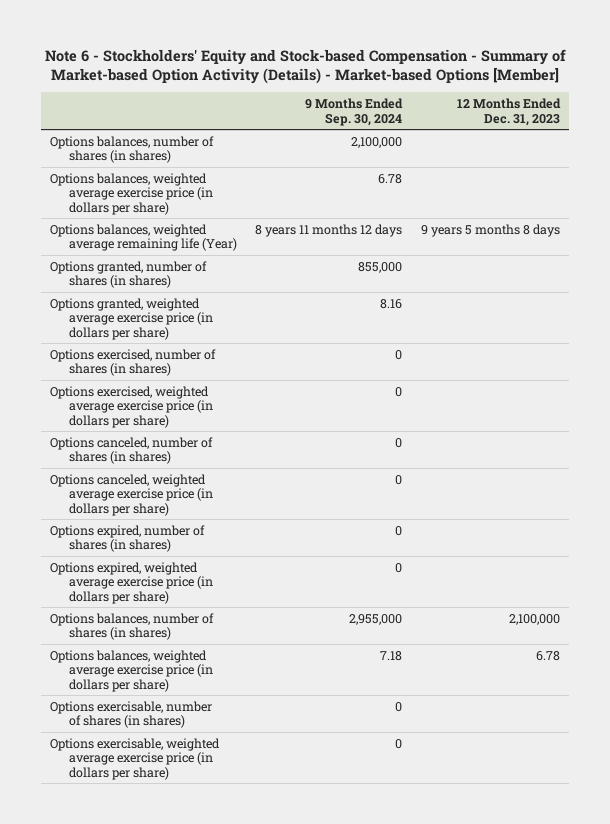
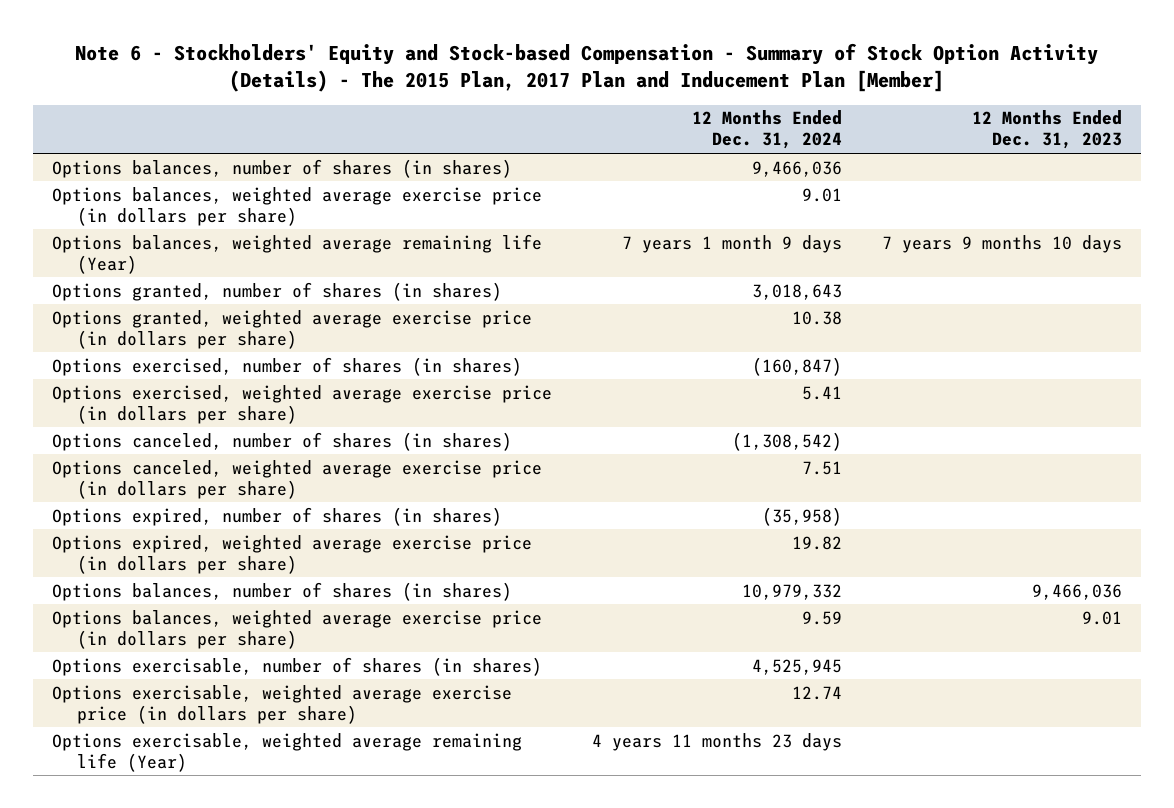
[45,48,567,85] Note 6 - Stockholders' Equity and Stock-based Compensation - Summary of Market-based Option Activity (Details) - Market-based Options [Member] -> [74,42,1098,93] Note 6 - Stockholders' Equity and Stock-based Compensation - Summary of Stock Option Activity (Details) - The 2015 Plan, 2017 Plan and Inducement Plan [Member]
[305,98,404,126] 9 Months Ended Sep. 30, 2024 -> none
none -> [691,110,842,150] 12 Months Ended Dec. 31, 2024
[420,223,560,237] 9 years 5 months 8 days -> [881,234,1122,253] 7 years 9 months 10 days
[508,613,560,625] 2,100,000 -> [1031,583,1122,600] 9,466,036
[535,650,560,661] 6.78 -> [1081,610,1122,625] 9.01
none -> [52,732,523,772] Options exercisable, weighted average remaining life (Year)

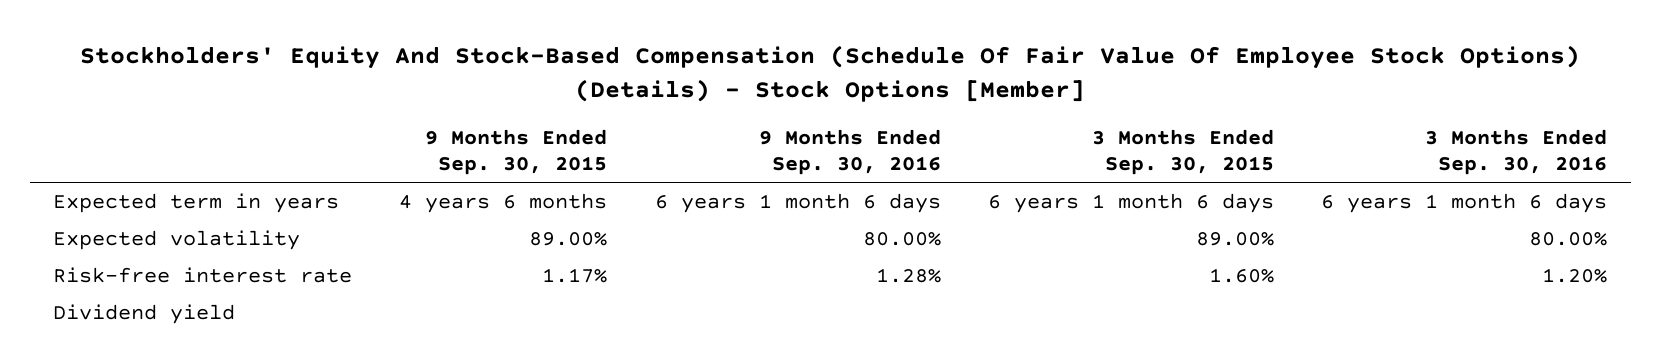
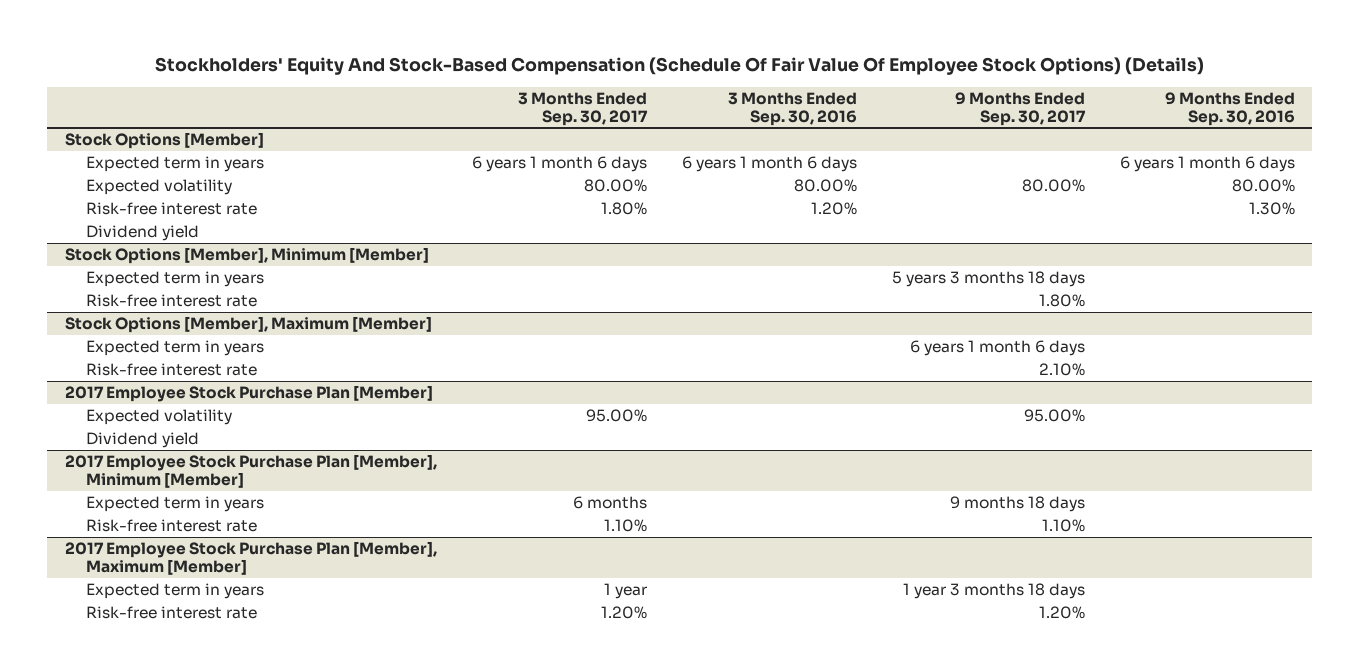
[80,45,1581,103] Stockholders' Equity And Stock-Based Compensation (Schedule Of Fair Value Of Employee Stock Options) (Details) - Stock Options [Member] -> [154,57,1204,76] Stockholders' Equity And Stock-Based Compensation (Schedule Of Fair Value Of Employee Stock Options) (Details)
[425,128,608,176] 9 Months Ended Sep. 30, 2015 -> none
[1091,128,1274,176] 3 Months Ended Sep. 30, 2015 -> none
none -> [517,91,648,126] 3 Months Ended Sep. 30, 2017
none -> [954,91,1086,126] 9 Months Ended Sep. 30, 2017
none -> [64,132,264,150] Stock Options [Member]
[875,267,941,283] 1.28% -> [1248,202,1295,216] 1.30%
none -> [64,247,429,265] Stock Options [Member], Minimum [Member]
none -> [86,271,265,288] Expected term in years
none -> [86,294,258,308] Risk-free interest rate
none -> [64,316,432,334] Stock Options [Member], Maximum [Member]
none -> [86,340,265,357] Expected term in years
none -> [86,363,258,377] Risk-free interest rate
none -> [64,385,433,403] 2017 Employee Stock Purchase Plan [Member]
none -> [86,409,233,426] Expected volatility
none -> [86,432,200,449] Dividend yield
none -> [64,454,437,488] 2017 Employee Stock Purchase Plan [Member], Minimum [Member]
none -> [86,496,265,513] Expected term in years
none -> [86,519,258,533] Risk-free interest rate
none -> [64,541,437,575] 2017 Employee Stock Purchase Plan [Member], Maximum [Member]
none -> [86,583,265,600] Expected term in years
none -> [86,606,258,620] Risk-free interest rate

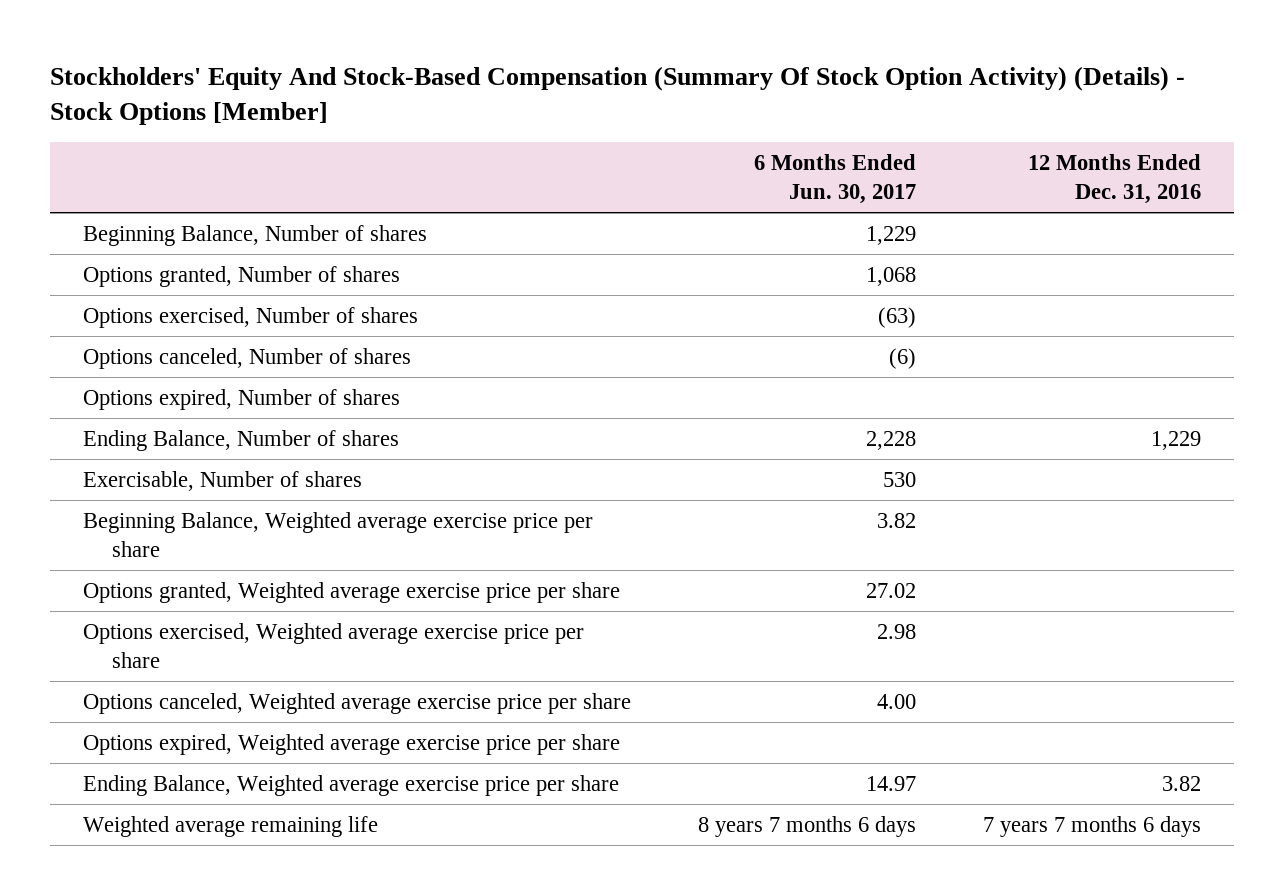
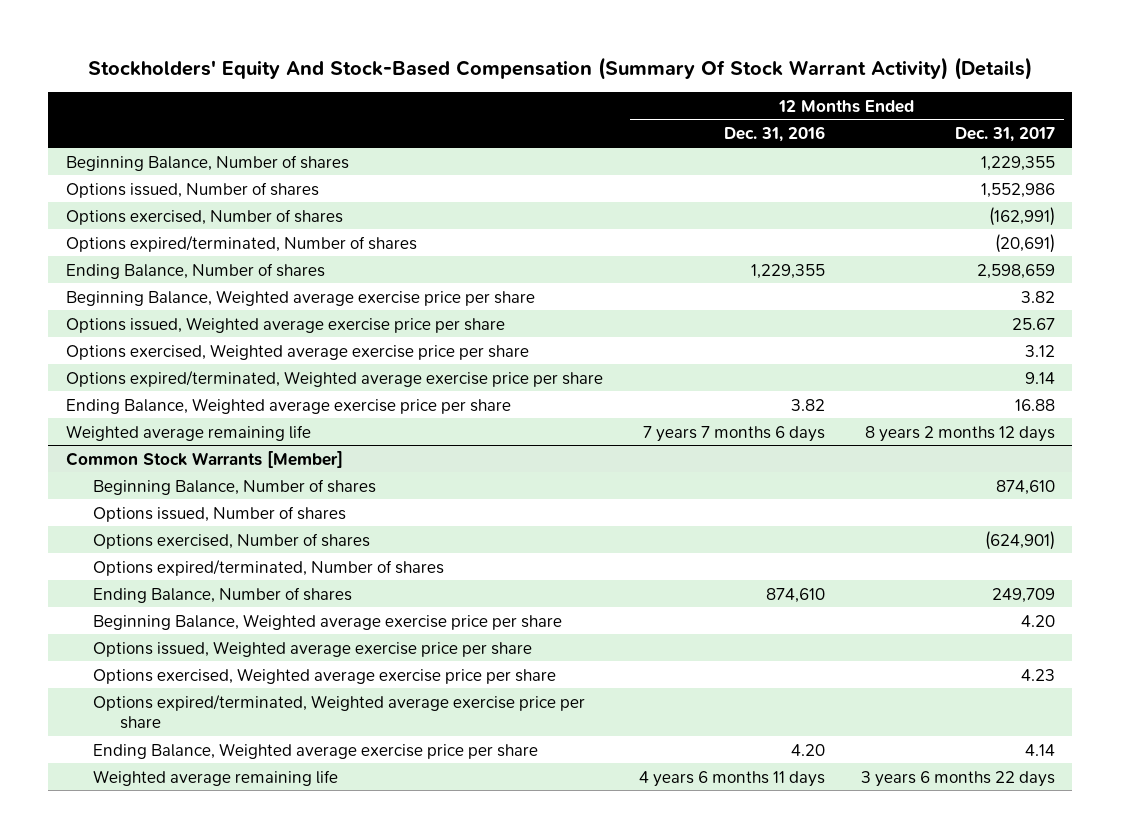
[49,65,1185,125] Stockholders' Equity And Stock-Based Compensation (Summary Of Stock Option Activity) (Details) - Stock Options [Member] -> [88,57,1033,81] Stockholders' Equity And Stock-Based Compensation (Summary Of Stock Warrant Activity) (Details)
[753,154,916,205] 6 Months Ended Jun. 30, 2017 -> none
none -> [954,127,1055,143] Dec. 31, 2017
[83,265,401,287] Options granted, Number of shares -> [66,181,320,198] Options issued, Number of shares
[83,347,412,369] Options canceled, Number of shares -> none
[83,470,363,491] Exercisable, Number of shares -> none
[83,388,401,410] Options expired, Number of shares -> [66,234,418,252] Options expired/terminated, Number of shares
[1150,430,1201,450] 1,229 -> [750,263,825,279] 1,229,355
[83,581,621,603] Options granted, Weighted average exercise price per share -> [66,316,506,333] Options issued, Weighted average exercise price per share
[83,692,632,714] Options canceled, Weighted average exercise price per share -> none
[83,733,621,755] Options expired, Weighted average exercise price per share -> [66,369,604,387] Options expired/terminated, Weighted average exercise price per share
none -> [66,450,344,468] Common Stock Warrants [Member]
none -> [93,478,377,495] Beginning Balance, Number of shares
none -> [93,505,347,522] Options issued, Number of shares
none -> [93,532,371,549] Options exercised, Number of shares
none -> [93,558,445,576] Options expired/terminated, Number of shares
none -> [93,586,353,603] Ending Balance, Number of shares
none -> [93,613,563,630] Beginning Balance, Weighted average exercise price per share
none -> [93,640,533,657] Options issued, Weighted average exercise price per share
none -> [93,667,557,684] Options exercised, Weighted average exercise price per share
none -> [93,693,586,729] Options expired/terminated, Weighted average exercise price per share
none -> [93,742,539,759] Ending Balance, Weighted average exercise price per share
none -> [93,769,339,786] Weighted average remaining life

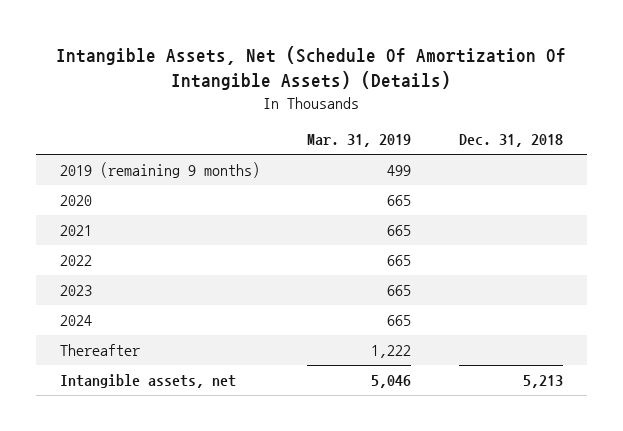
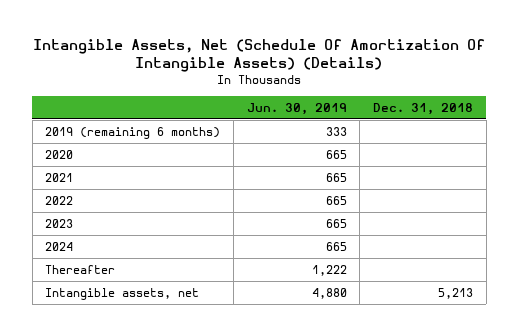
[307,134,412,148] Mar. 31, 2019 -> none
none -> [246,102,347,115] Jun. 30, 2019
[59,162,260,179] 2019 (remaining 9 months) -> [45,126,221,139] 2019 (remaining 6 months)

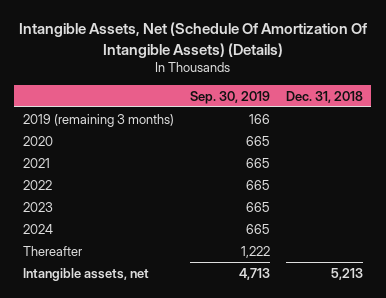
[246,102,347,115] Jun. 30, 2019 -> none
none -> [189,90,270,104] Sep. 30, 2019
[45,126,221,139] 2019 (remaining 6 months) -> [22,113,174,127] 2019 (remaining 3 months)

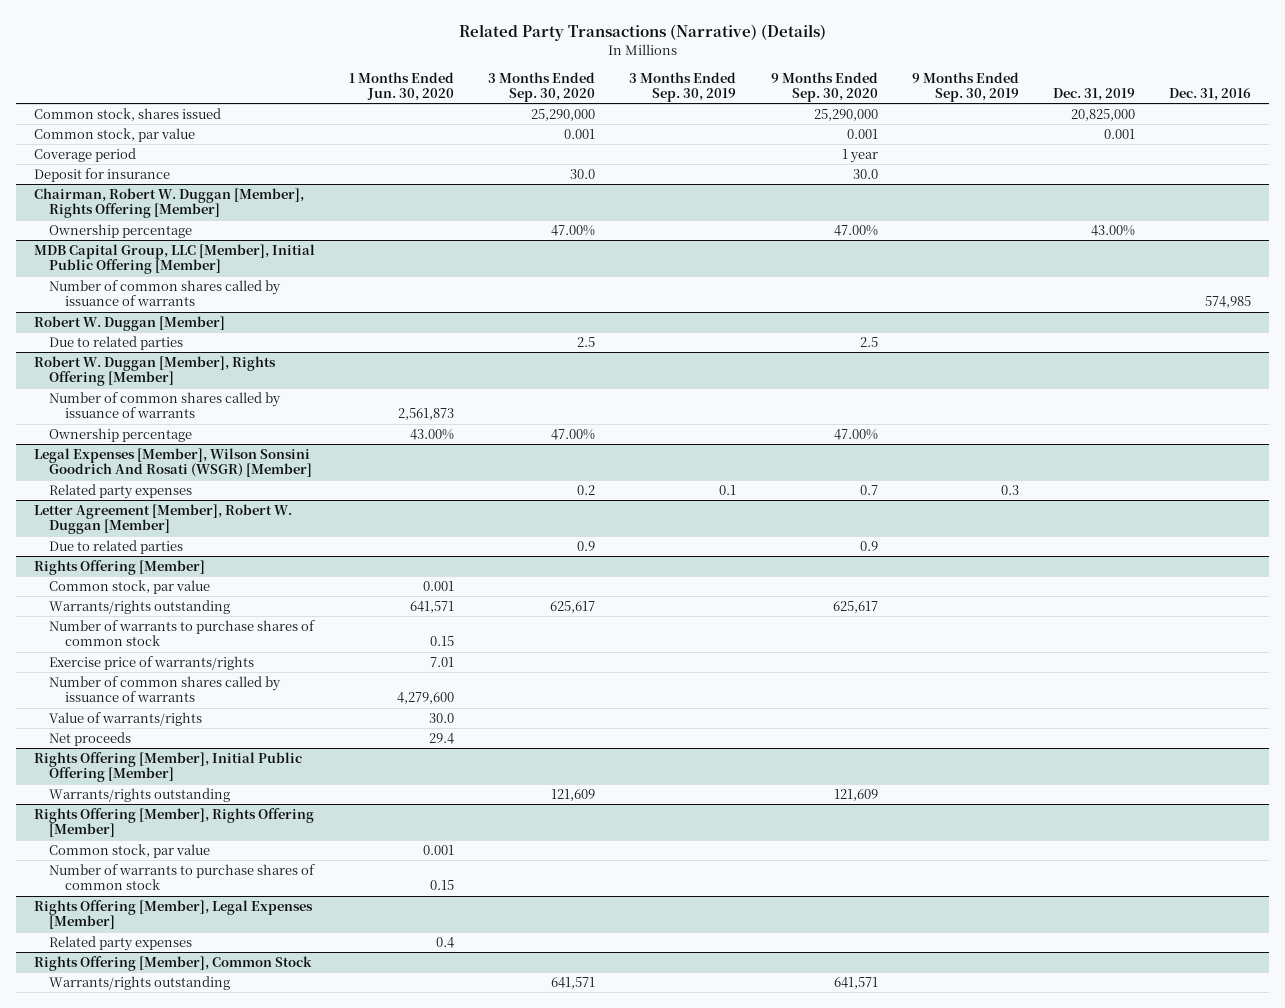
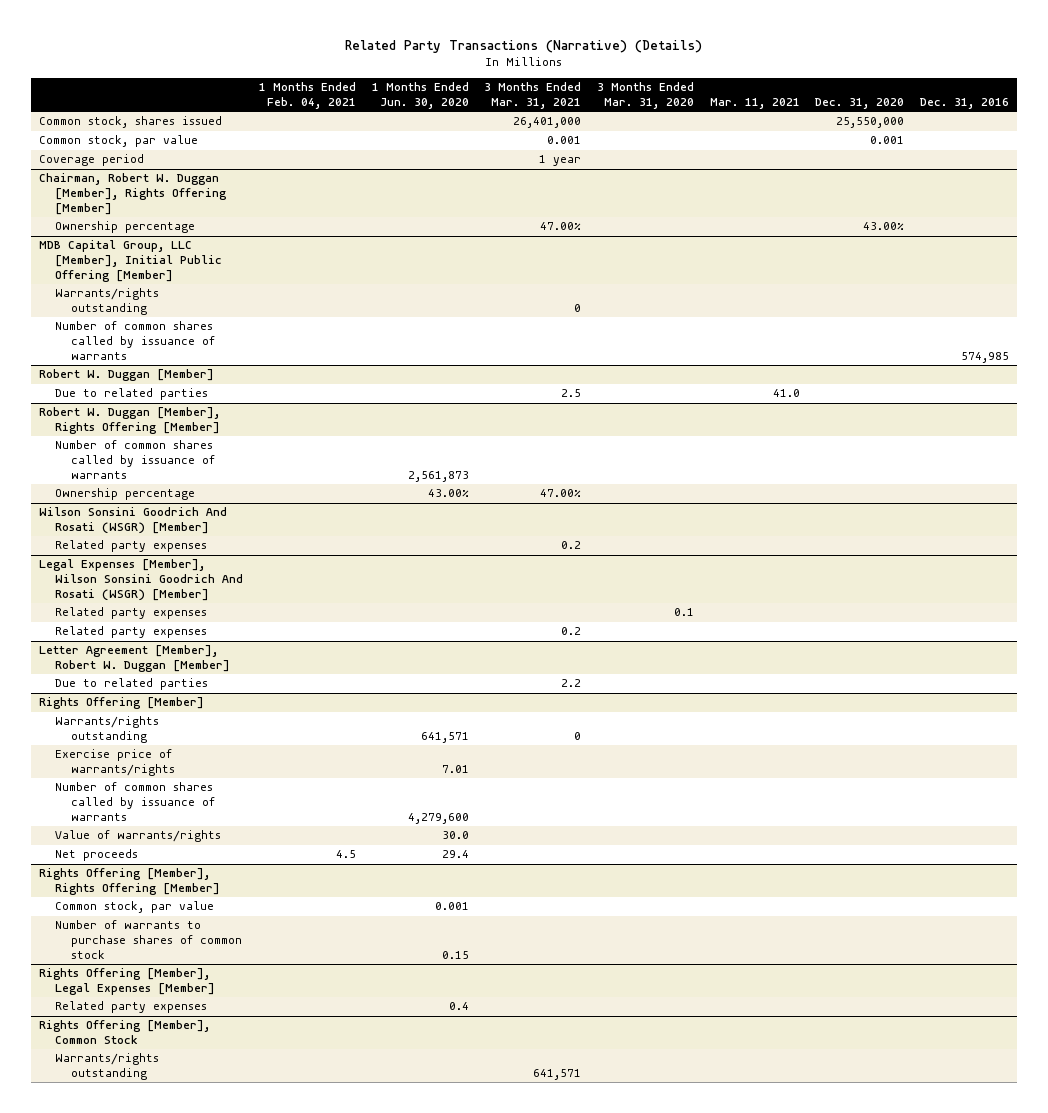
[488,71,596,103] 3 Months Ended Sep. 30, 2020 -> none
[629,71,737,103] 3 Months Ended Sep. 30, 2019 -> none
[770,71,878,103] 9 Months Ended Sep. 30, 2020 -> none
[911,71,1019,103] 9 Months Ended Sep. 30, 2019 -> none
[1053,88,1136,102] Dec. 31, 2019 -> none
none -> [259,82,357,109] 1 Months Ended Feb. 04, 2021
none -> [484,82,582,109] 3 Months Ended Mar. 31, 2021
none -> [597,82,695,109] 3 Months Ended Mar. 31, 2020
none -> [709,97,800,109] Mar. 11, 2021
none -> [815,97,905,109] Dec. 31, 2020
[33,167,170,182] Deposit for insurance -> none
none -> [55,288,160,315] Warrants/rights outstanding
none -> [39,507,228,534] Wilson Sonsini Goodrich And Rosati (WSGR) [Member]
none -> [55,540,208,553] Related party expenses
none -> [55,626,208,639] Related party expenses
[49,579,211,594] Common stock, par value -> none
[49,619,316,647] Number of warrants to purchase shares of common stock -> none
[33,751,302,783] Rights Offering [Member], Initial Public Offering [Member] -> none
[49,787,231,802] Warrants/rights outstanding -> none

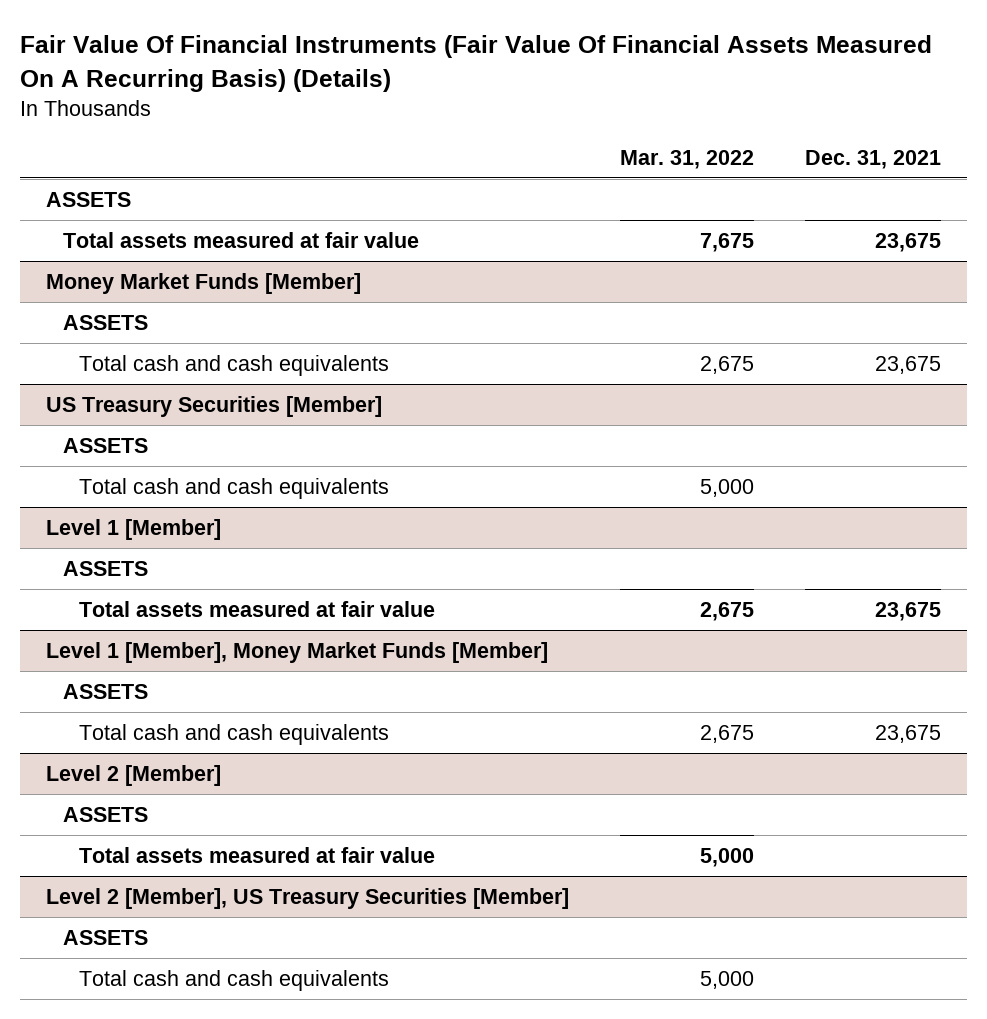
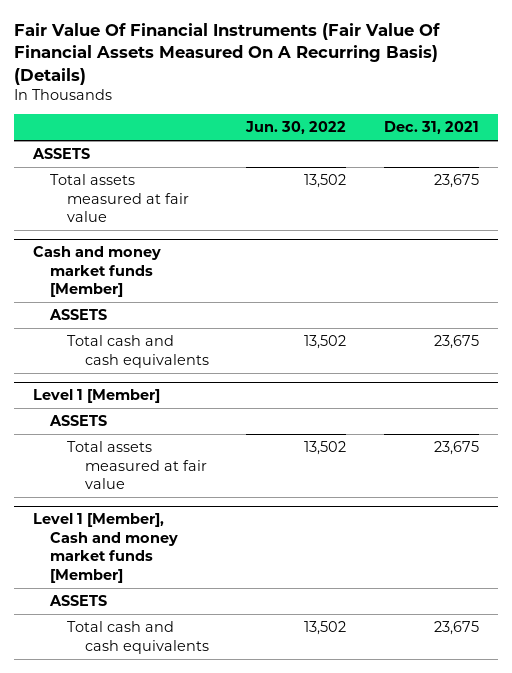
[619,149,754,169] Mar. 31, 2022 -> none
none -> [245,121,347,135] Jun. 30, 2022
[45,272,361,294] Money Market Funds [Member] -> [32,246,161,298] Cash and money market funds [Member]
[45,395,382,417] US Treasury Securities [Member] -> none
[62,437,148,453] ASSETS -> none
[79,477,390,499] Total cash and cash equivalents -> none
[45,641,548,663] Level 1 [Member], Money Market Funds [Member] -> [32,513,179,583] Level 1 [Member], Cash and money market funds [Member]
[45,764,221,786] Level 2 [Member] -> none
[62,806,148,822] ASSETS -> none
[79,846,436,863] Total assets measured at fair value -> none
[45,887,569,909] Level 2 [Member], US Treasury Securities [Member] -> none
[62,929,148,945] ASSETS -> none
[79,969,390,991] Total cash and cash equivalents -> none

